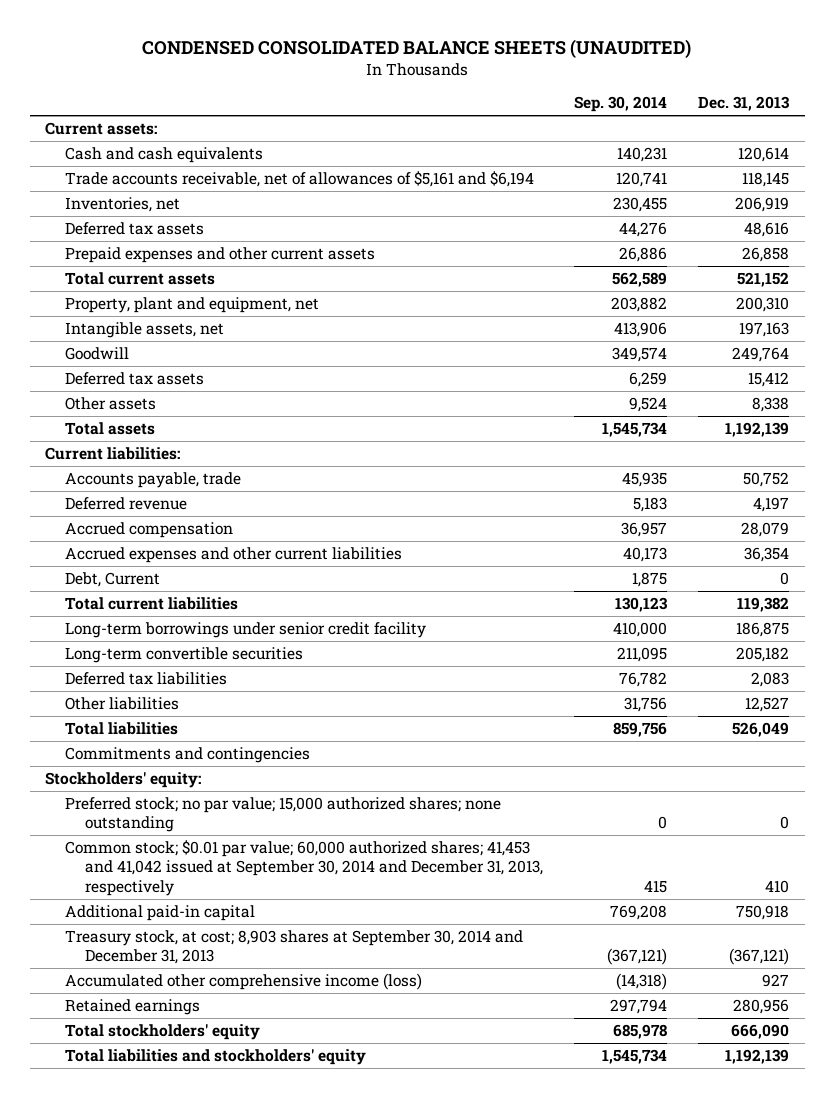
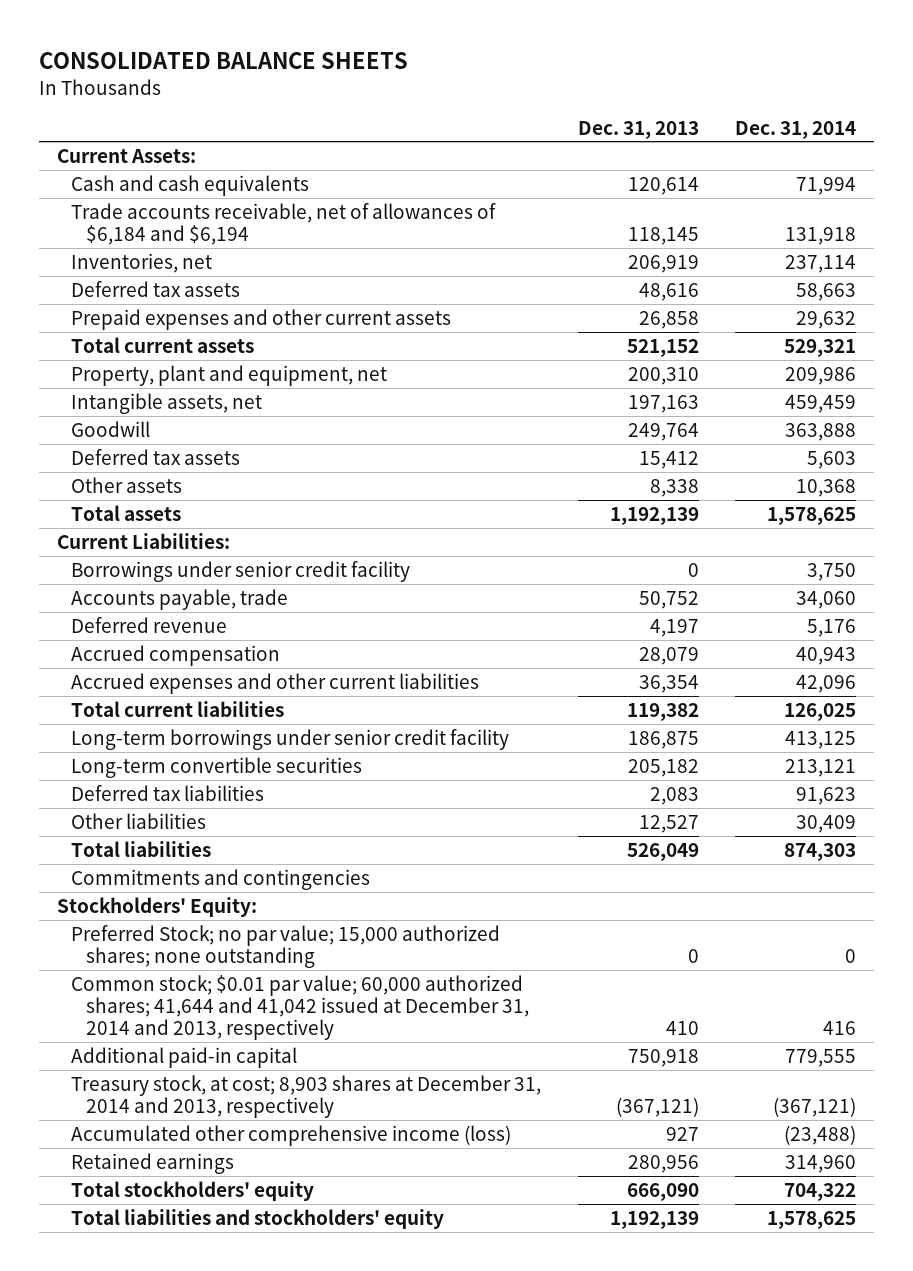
[142,39,692,59] CONDENSED CONSOLIDATED BALANCE SHEETS (UNAUDITED) -> [39,51,409,69] CONSOLIDATED BALANCE SHEETS
[574,96,668,113] Sep. 30, 2014 -> none
none -> [735,120,857,139] Dec. 31, 2014
[45,121,158,135] Current assets: -> [57,148,197,163] Current Assets:
[65,170,535,187] Trade accounts receivable, net of allowances of $5,161 and $6,194 -> [71,202,497,245] Trade accounts receivable, net of allowances of $6,184 and $6,194
[45,446,181,460] Current liabilities: -> [57,532,231,549] Current Liabilities:
none -> [71,560,411,582] Borrowings under senior credit facility
[65,571,161,587] Debt, Current -> none
[45,771,202,788] Stockholders' equity: -> [57,896,258,917] Stockholders' Equity:
[65,796,502,833] Preferred stock; no par value; 15,000 authorized shares; none outstanding -> [71,924,501,968] Preferred Stock; no par value; 15,000 authorized shares; none outstanding
[65,839,544,896] Common stock; $0.01 par value; 60,000 authorized shares; 41,453 and 41,042 issued at September 30, 2014 and December 31, 2013, respectively -> [71,974,529,1041] Common stock; $0.01 par value; 60,000 authorized shares; 41,644 and 41,042 issued at December 31, 2014 and 2013, respectively
[65,929,524,965] Treasury stock, at cost; 8,903 shares at September 30, 2014 and December 31, 2013 -> [71,1074,542,1118] Treasury stock, at cost; 8,903 shares at December 31, 2014 and 2013, respectively

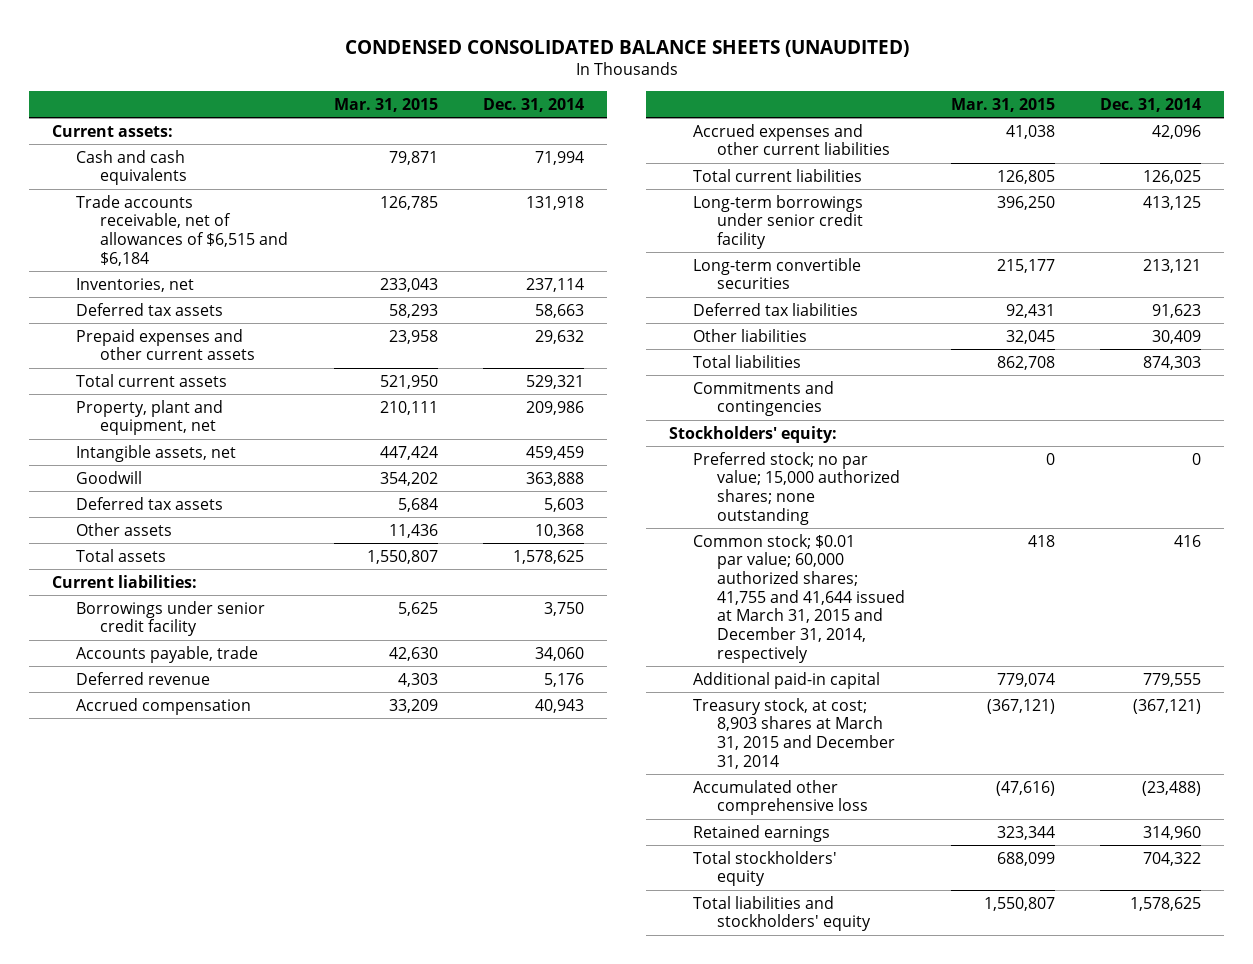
[39,51,409,69] CONSOLIDATED BALANCE SHEETS -> [344,39,909,57] CONDENSED CONSOLIDATED BALANCE SHEETS (UNAUDITED)
[577,120,699,139] Dec. 31, 2013 -> none
none -> [333,97,438,112] Mar. 31, 2015
[57,148,197,163] Current Assets: -> [51,124,173,137] Current assets:
[71,202,497,245] Trade accounts receivable, net of allowances of $6,184 and $6,194 -> [75,194,288,266] Trade accounts receivable, net of allowances of $6,515 and $6,184
[57,532,231,549] Current Liabilities: -> [51,574,197,588] Current liabilities:
[57,896,258,917] Stockholders' Equity: -> [669,425,838,443] Stockholders' equity:
[71,924,501,968] Preferred Stock; no par value; 15,000 authorized shares; none outstanding -> [693,451,901,525] Preferred stock; no par value; 15,000 authorized shares; none outstanding
[71,974,529,1041] Common stock; $0.01 par value; 60,000 authorized shares; 41,644 and 41,042 issued at December 31, 2014 and 2013, respectively -> [693,533,906,663] Common stock; $0.01 par value; 60,000 authorized shares; 41,755 and 41,644 issued at March 31, 2015 and December 31, 2014, respectively
[71,1074,542,1118] Treasury stock, at cost; 8,903 shares at December 31, 2014 and 2013, respectively -> [693,697,896,769] Treasury stock, at cost; 8,903 shares at March 31, 2015 and December 31, 2014
[71,1124,512,1146] Accumulated other comprehensive income (loss) -> [693,779,869,816] Accumulated other comprehensive loss

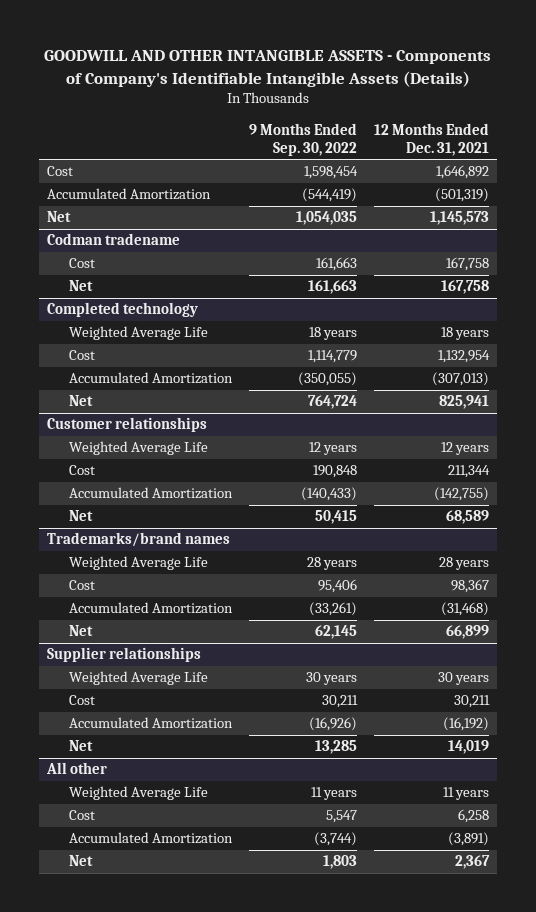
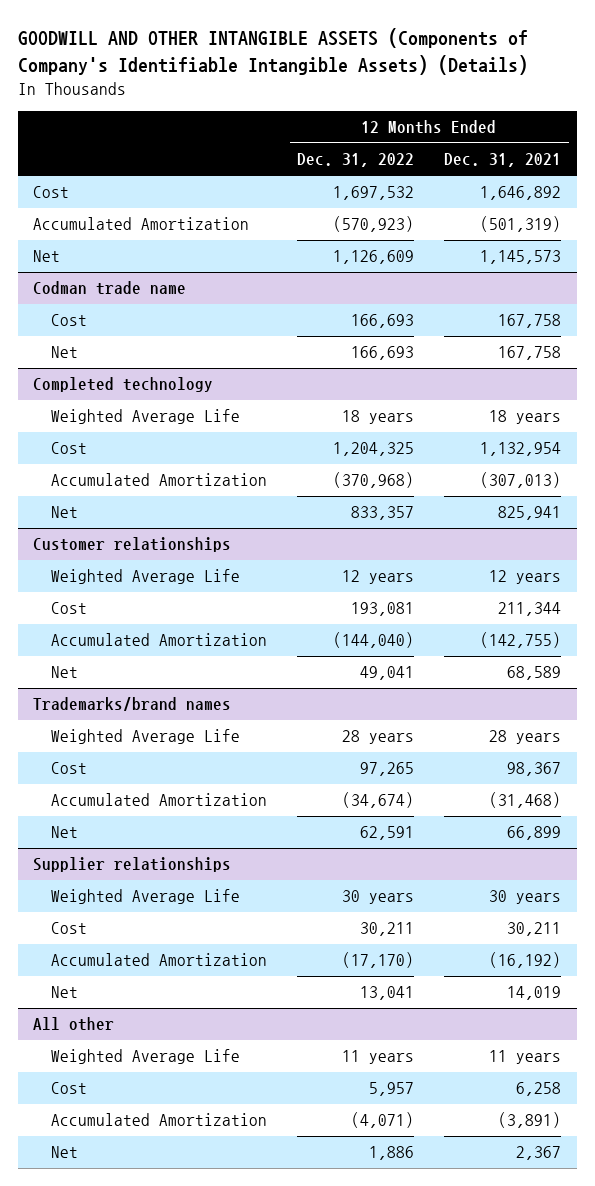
[43,50,491,87] GOODWILL AND OTHER INTANGIBLE ASSETS - Components of Company's Identifiable Intangible Assets (Details) -> [17,28,528,75] GOODWILL AND OTHER INTANGIBLE ASSETS (Components of Company's Identifiable Intangible Assets) (Details)
[248,122,357,156] 9 Months Ended Sep. 30, 2022 -> none
none -> [297,153,415,168] Dec. 31, 2022
[47,233,181,246] Codman tradename -> [33,281,187,296] Codman trade name

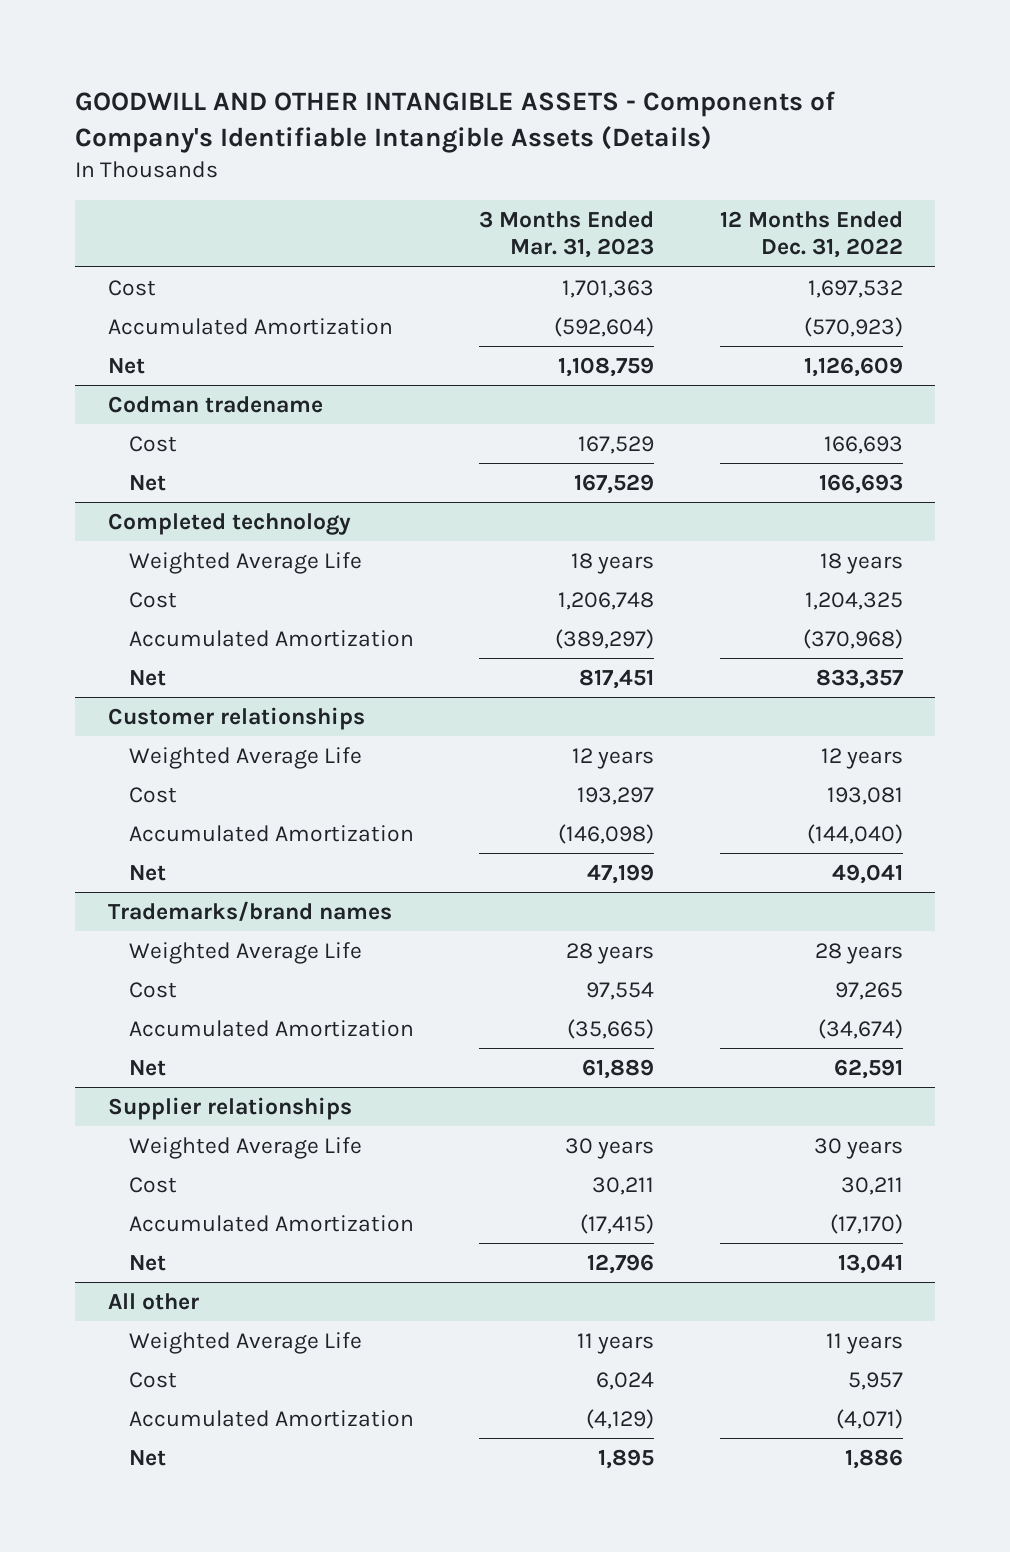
[17,28,528,75] GOODWILL AND OTHER INTANGIBLE ASSETS (Components of Company's Identifiable Intangible Assets) (Details) -> [74,91,835,153] GOODWILL AND OTHER INTANGIBLE ASSETS - Components of Company's Identifiable Intangible Assets (Details)
[444,153,562,168] Dec. 31, 2021 -> none
none -> [479,210,655,259] 3 Months Ended Mar. 31, 2023
[33,281,187,296] Codman trade name -> [107,395,323,413] Codman tradename

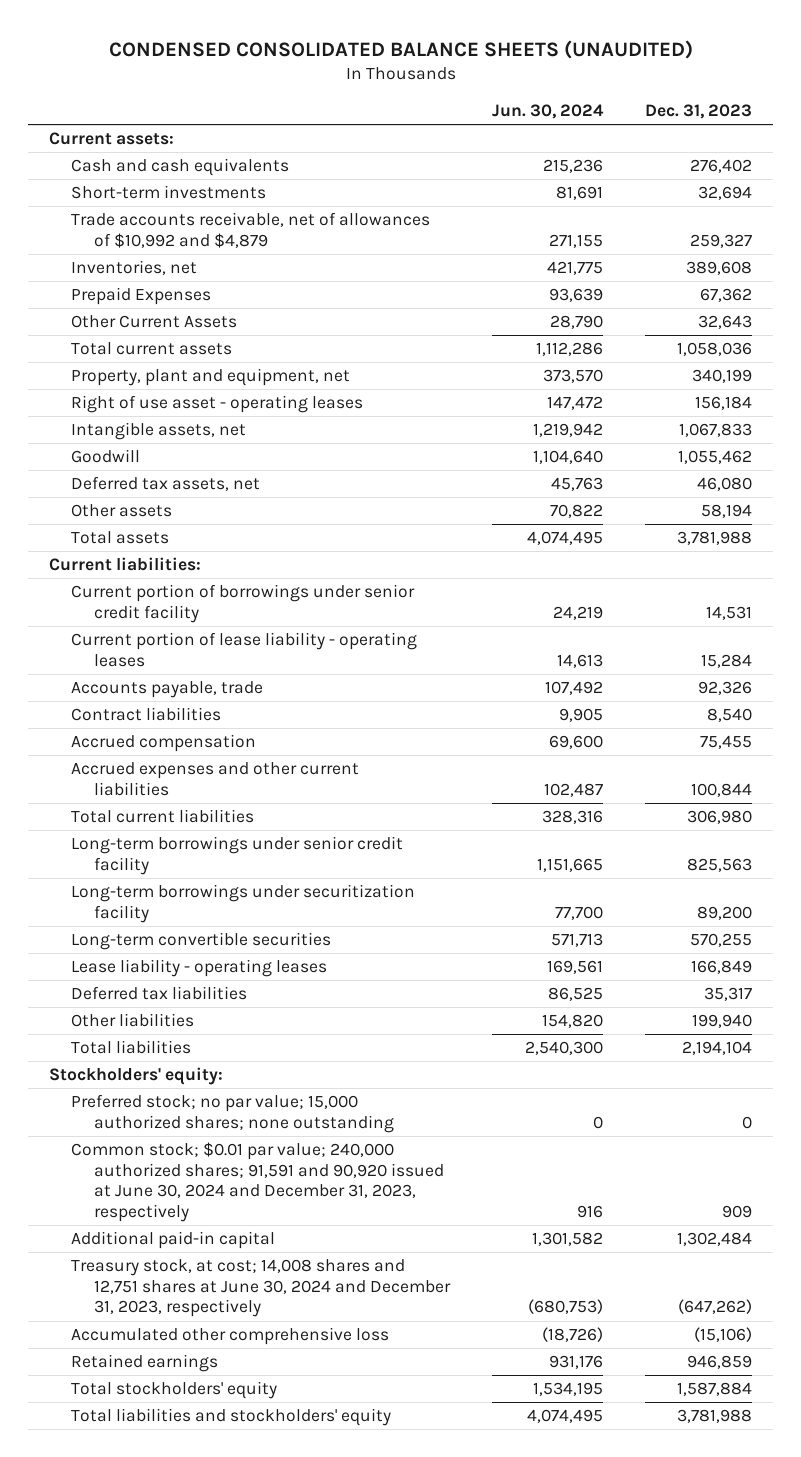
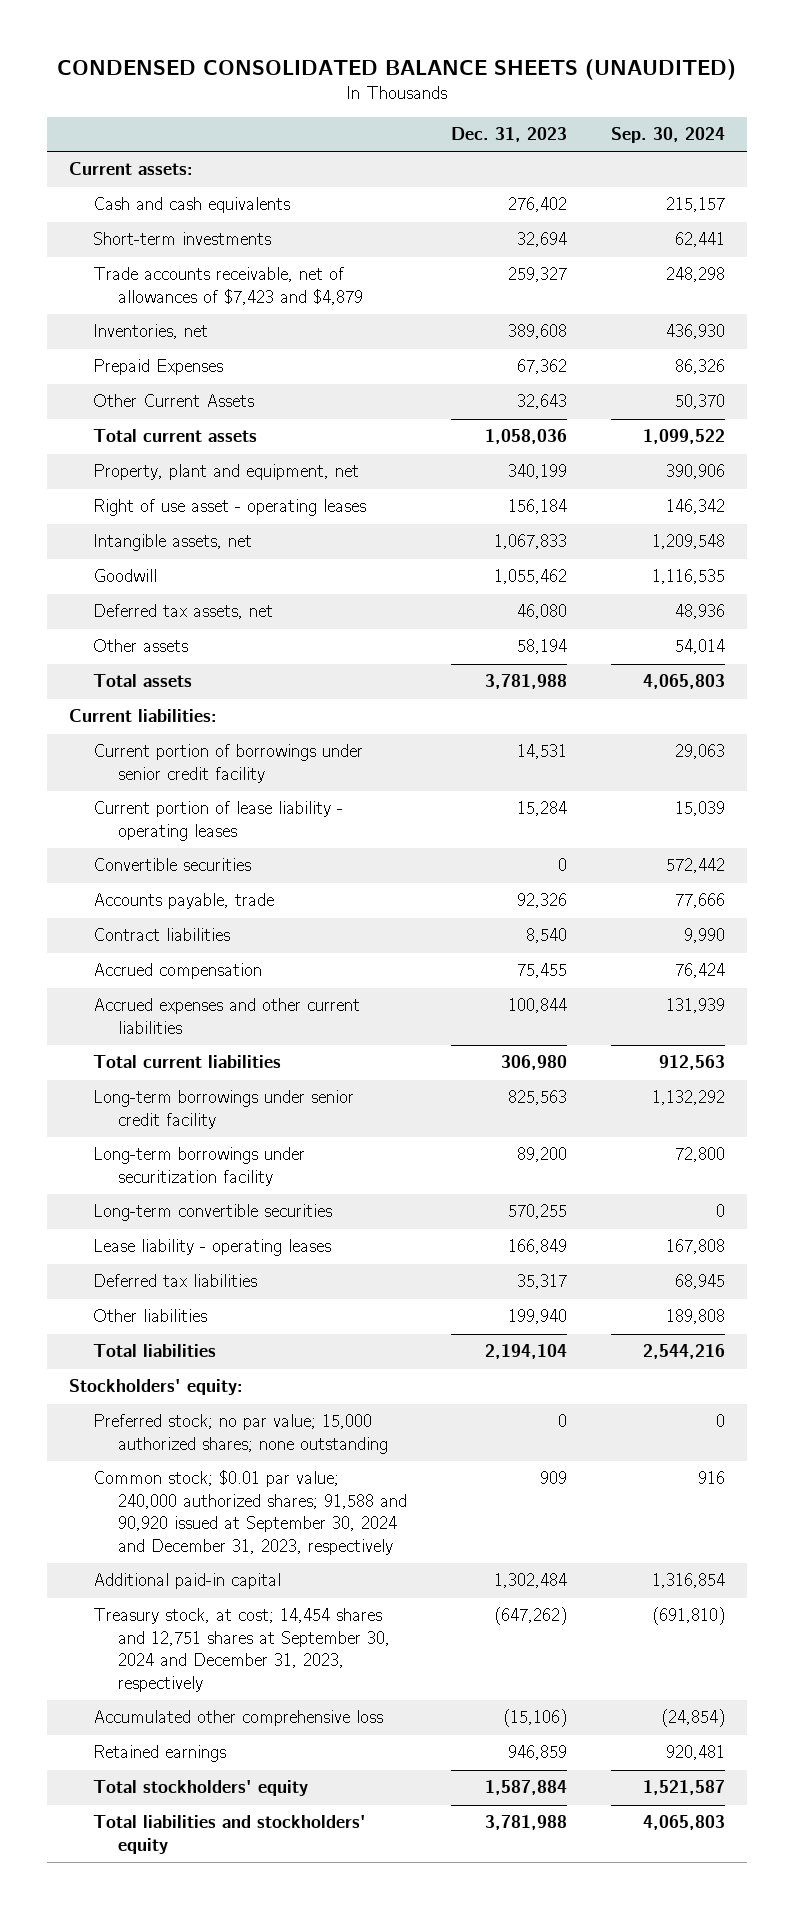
[491,104,604,120] Jun. 30, 2024 -> none
none -> [610,127,725,144] Sep. 30, 2024
[71,212,431,248] Trade accounts receivable, net of allowances of $10,992 and $4,879 -> [93,267,363,305] Trade accounts receivable, net of allowances of $7,423 and $4,879
none -> [93,858,252,872] Convertible securities
[71,1142,444,1222] Common stock; $0.01 par value; 240,000 authorized shares; 91,591 and 90,920 issued at June 30, 2024 and December 31, 2023, respectively -> [93,1470,407,1555] Common stock; $0.01 par value; 240,000 authorized shares; 91,588 and 90,920 issued at September 30, 2024 and December 31, 2023, respectively
[71,1259,451,1318] Treasury stock, at cost; 14,008 shares and 12,751 shares at June 30, 2024 and December 31, 2023, respectively -> [93,1608,390,1692] Treasury stock, at cost; 14,454 shares and 12,751 shares at September 30, 2024 and December 31, 2023, respectively

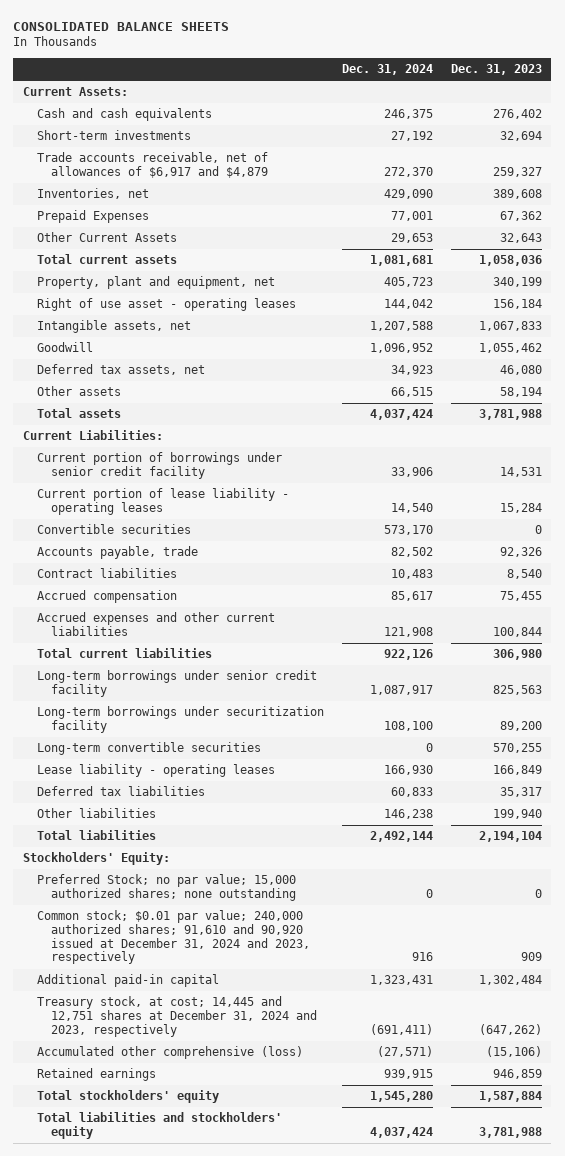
[56,58,736,80] CONDENSED CONSOLIDATED BALANCE SHEETS (UNAUDITED) -> [13,21,230,31] CONSOLIDATED BALANCE SHEETS
[610,127,725,144] Sep. 30, 2024 -> none
none -> [341,63,433,75] Dec. 31, 2024
[68,162,193,176] Current assets: -> [22,87,128,97] Current Assets:
[93,267,363,305] Trade accounts receivable, net of allowances of $7,423 and $4,879 -> [36,152,268,179] Trade accounts receivable, net of allowances of $6,917 and $4,879
[68,709,217,723] Current liabilities: -> [22,430,163,441] Current Liabilities:
[68,1379,243,1396] Stockholders' equity: -> [22,852,170,866] Stockholders' Equity:
[93,1414,388,1454] Preferred stock; no par value; 15,000 authorized shares; none outstanding -> [36,874,296,902] Preferred Stock; no par value; 15,000 authorized shares; none outstanding
[93,1470,407,1555] Common stock; $0.01 par value; 240,000 authorized shares; 91,588 and 90,920 issued at September 30, 2024 and December 31, 2023, respectively -> [36,910,310,965] Common stock; $0.01 par value; 240,000 authorized shares; 91,610 and 90,920 issued at December 31, 2024 and 2023, respectively
[93,1608,390,1692] Treasury stock, at cost; 14,454 shares and 12,751 shares at September 30, 2024 and December 31, 2023, respectively -> [36,996,317,1037] Treasury stock, at cost; 14,445 and 12,751 shares at December 31, 2024 and 2023, respectively
[93,1710,384,1727] Accumulated other comprehensive loss -> [36,1046,303,1060] Accumulated other comprehensive (loss)

